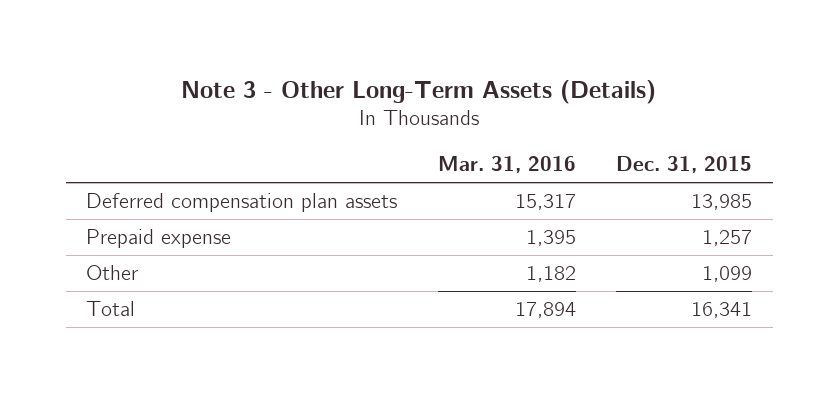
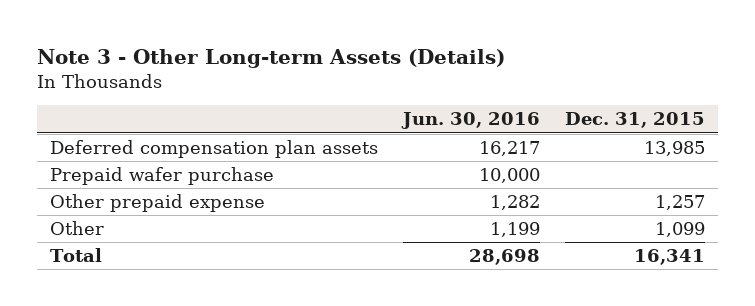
[181,79,657,104] Note 3 - Other Long-Term Assets (Details) -> [37,49,506,69] Note 3 - Other Long-term Assets (Details)
[437,156,576,174] Mar. 31, 2016 -> none
none -> [400,112,540,130] Jun. 30, 2016
none -> [49,167,274,186] Prepaid wafer purchase
[86,229,232,249] Prepaid expense -> [49,194,265,213] Other prepaid expense

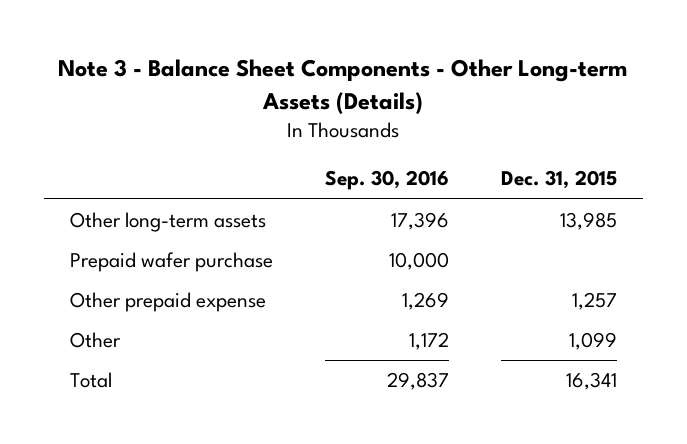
[37,49,506,69] Note 3 - Other Long-term Assets (Details) -> [58,59,628,114] Note 3 - Balance Sheet Components - Other Long-term Assets (Details)
[400,112,540,130] Jun. 30, 2016 -> none
none -> [324,170,449,191] Sep. 30, 2016
[49,140,378,159] Deferred compensation plan assets -> [69,212,266,233] Other long-term assets

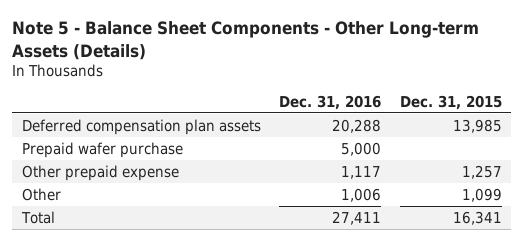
[58,59,628,114] Note 3 - Balance Sheet Components - Other Long-term Assets (Details) -> [12,21,480,60] Note 5 - Balance Sheet Components - Other Long-term Assets (Details)
[324,170,449,191] Sep. 30, 2016 -> none
none -> [279,94,382,110] Dec. 31, 2016
[69,212,266,233] Other long-term assets -> [21,118,261,135] Deferred compensation plan assets

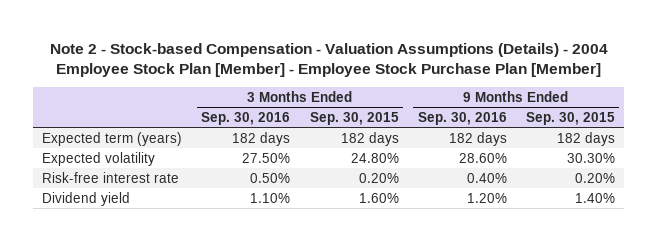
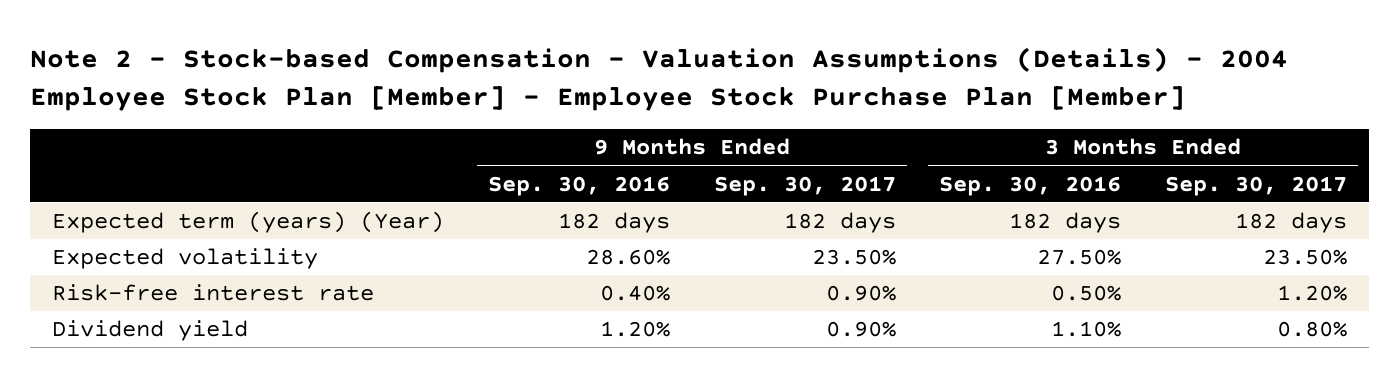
[309,111,399,125] Sep. 30, 2015 -> none
[525,111,615,125] Sep. 30, 2015 -> none
none -> [713,175,896,196] Sep. 30, 2017
none -> [1165,175,1348,196] Sep. 30, 2017
[42,131,183,146] Expected term (years) -> [51,211,444,234] Expected term (years) (Year)

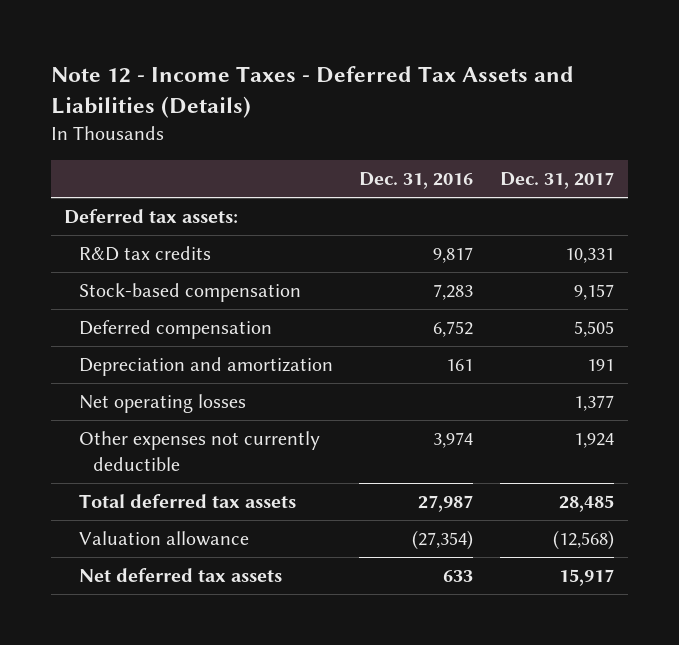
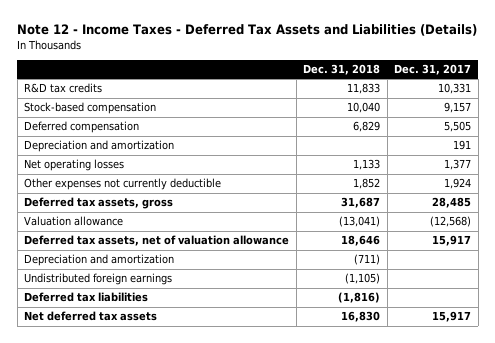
[359,172,474,190] Dec. 31, 2016 -> none
none -> [303,64,381,76] Dec. 31, 2018
[64,209,239,225] Deferred tax assets: -> none
[78,494,296,509] Total deferred tax assets -> [24,197,174,210] Deferred tax assets, gross
none -> [24,235,290,247] Deferred tax assets, net of valuation allowance
none -> [24,254,175,267] Depreciation and amortization
none -> [24,273,173,286] Undistributed foreign earnings
none -> [24,292,149,303] Deferred tax liabilities

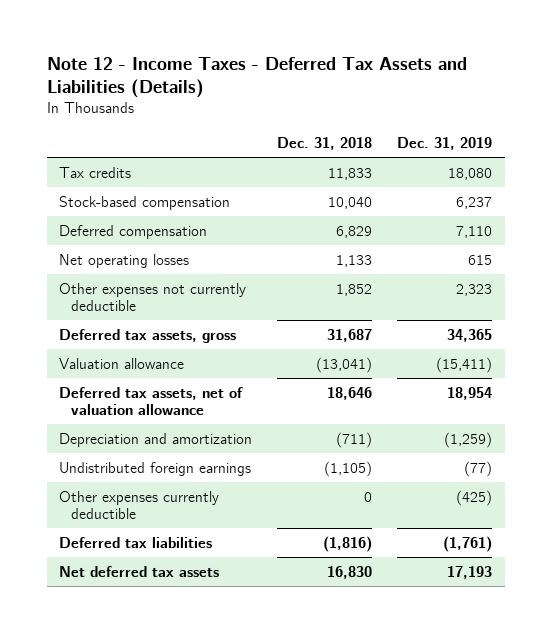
[394,64,472,76] Dec. 31, 2017 -> none
none -> [397,137,493,151] Dec. 31, 2019
[24,83,103,94] R&D tax credits -> [59,166,132,178] Tax credits
[24,140,175,153] Depreciation and amortization -> none
none -> [59,490,220,519] Other expenses currently deductible

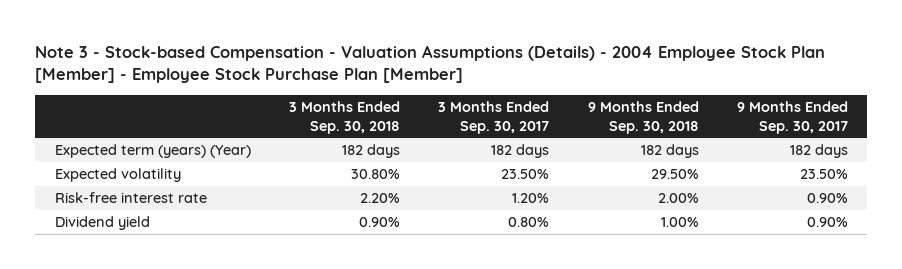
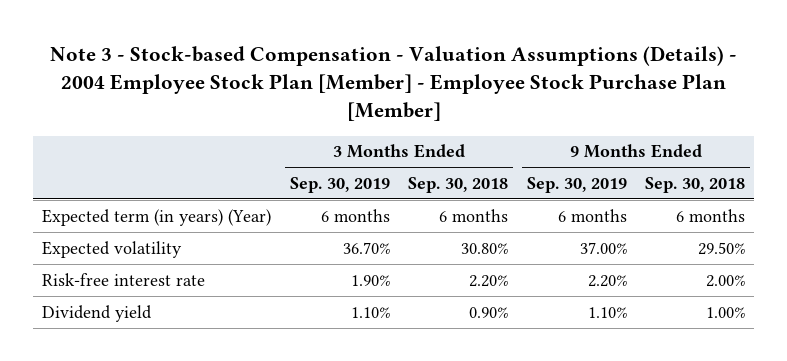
[438,100,550,134] 3 Months Ended Sep. 30, 2017 -> none
[736,100,848,134] 9 Months Ended Sep. 30, 2017 -> none
none -> [289,176,390,193] Sep. 30, 2019
none -> [526,176,627,193] Sep. 30, 2019
[54,144,251,159] Expected term (years) (Year) -> [42,208,272,226] Expected term (in years) (Year)
[341,144,400,159] 182 days -> [439,208,509,222] 6 months
[640,144,699,159] 182 days -> [676,208,746,222] 6 months

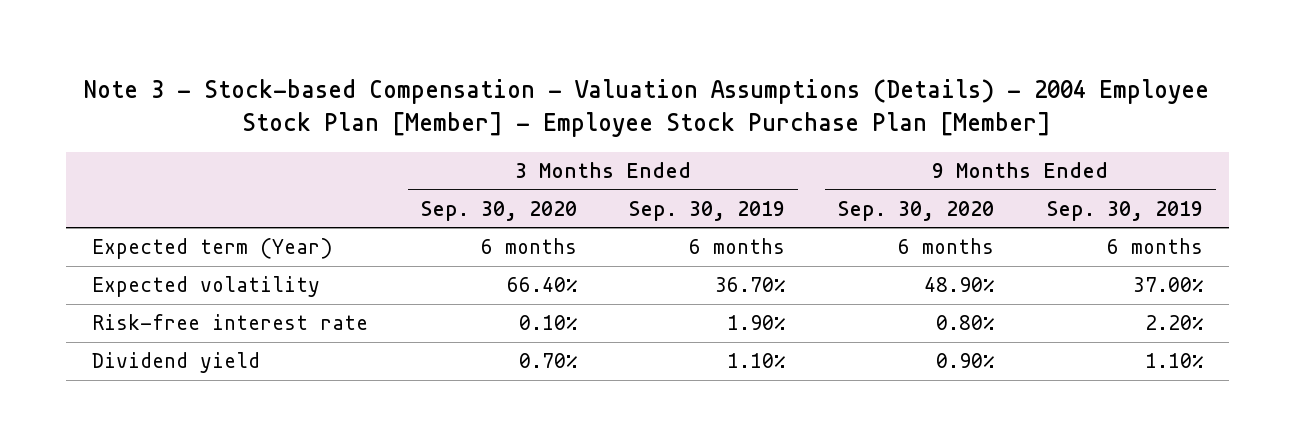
[408,176,509,193] Sep. 30, 2018 -> none
[645,176,746,193] Sep. 30, 2018 -> none
none -> [420,200,577,221] Sep. 30, 2020
none -> [837,200,994,221] Sep. 30, 2020
[42,208,272,226] Expected term (in years) (Year) -> [92,238,334,260] Expected term (Year)

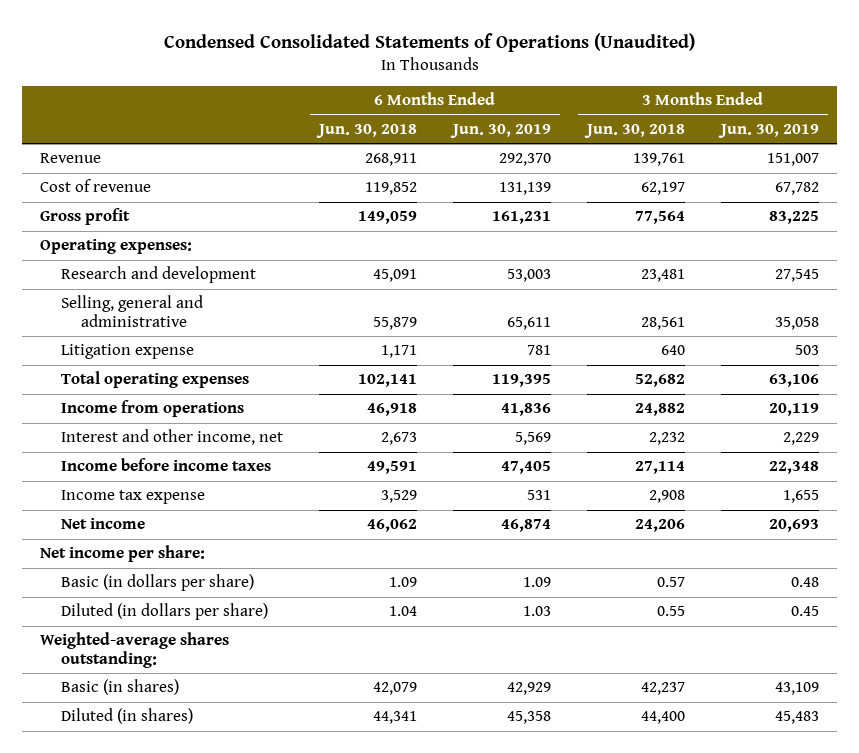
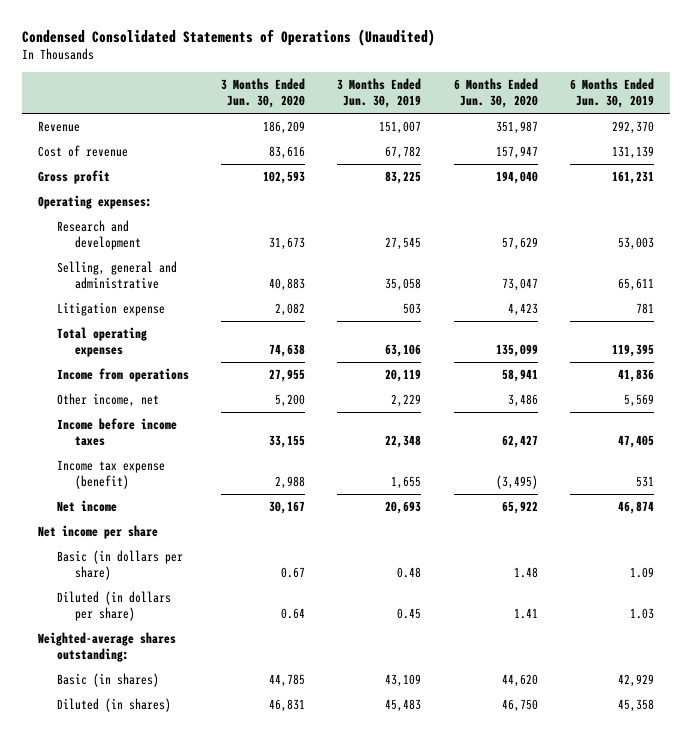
[315,123,417,138] Jun. 30, 2018 -> none
[584,123,686,138] Jun. 30, 2018 -> none
none -> [221,78,306,109] 3 Months Ended Jun. 30, 2020
none -> [453,78,538,109] 6 Months Ended Jun. 30, 2020
[60,429,283,446] Interest and other income, net -> [56,393,159,408] Other income, net
[60,490,205,505] Income tax expense -> [56,460,165,490] Income tax expense (benefit)
[40,545,206,563] Net income per share: -> [38,525,159,540] Net income per share

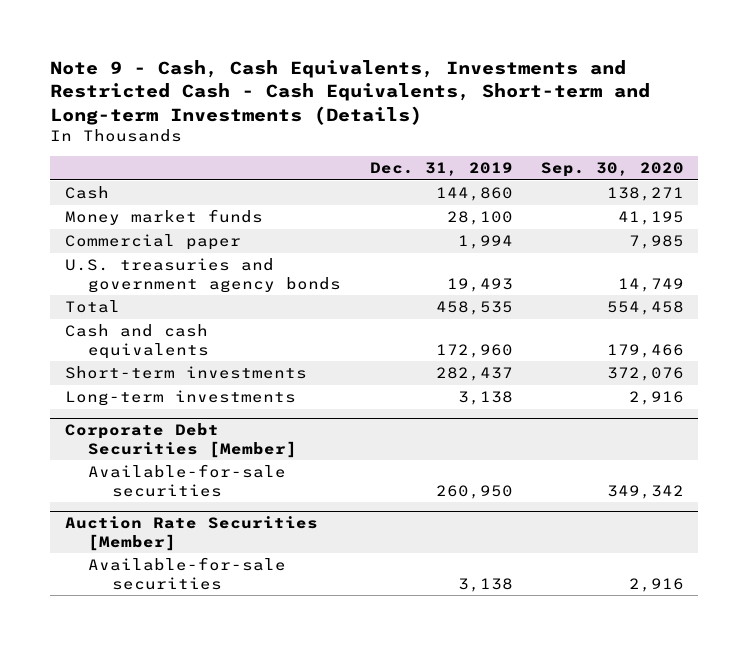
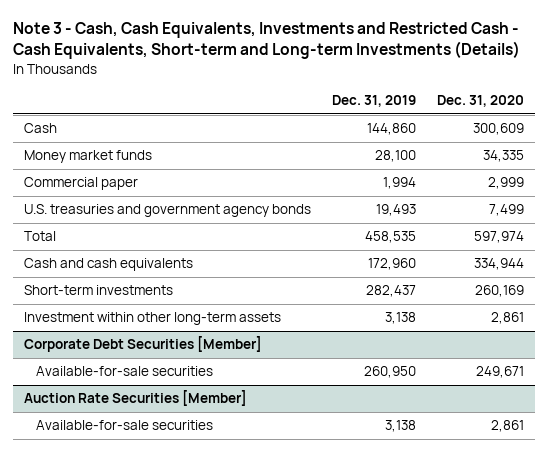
[50,59,651,125] Note 9 - Cash, Cash Equivalents, Investments and Restricted Cash - Cash Equivalents, Short-term and Long-term Investments (Details) -> [13,22,521,60] Note 3 - Cash, Cash Equivalents, Investments and Restricted Cash - Cash Equivalents, Short-term and Long-term Investments (Details)
[541,162,685,178] Sep. 30, 2020 -> none
none -> [437,95,525,108] Dec. 31, 2020
[64,390,296,407] Long-term investments -> [23,312,281,326] Investment within other long-term assets

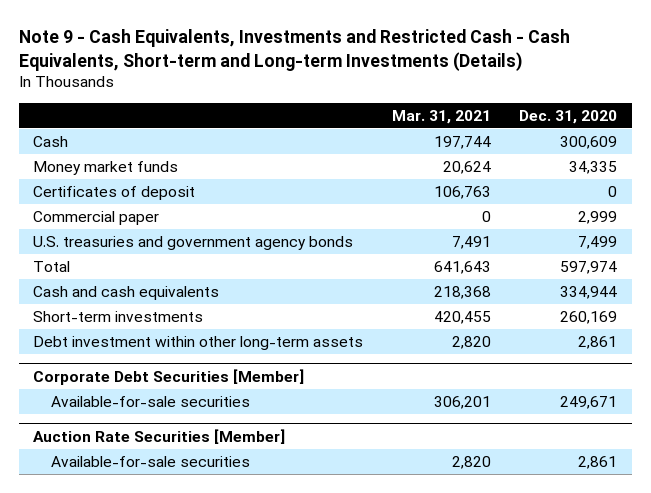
[13,22,521,60] Note 3 - Cash, Cash Equivalents, Investments and Restricted Cash - Cash Equivalents, Short-term and Long-term Investments (Details) -> [19,28,571,71] Note 9 - Cash Equivalents, Investments and Restricted Cash - Cash Equivalents, Short-term and Long-term Investments (Details)
[332,95,417,108] Dec. 31, 2019 -> none
none -> [391,109,491,124] Mar. 31, 2021
none -> [33,186,196,201] Certificates of deposit
[23,312,281,326] Investment within other long-term assets -> [33,336,364,351] Debt investment within other long-term assets

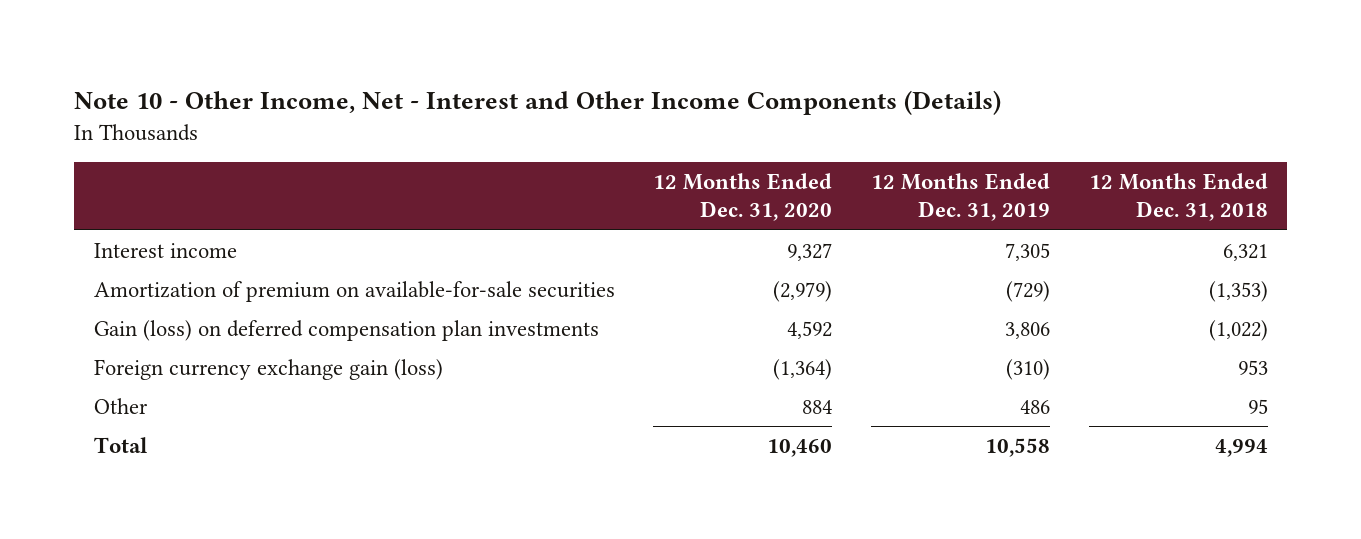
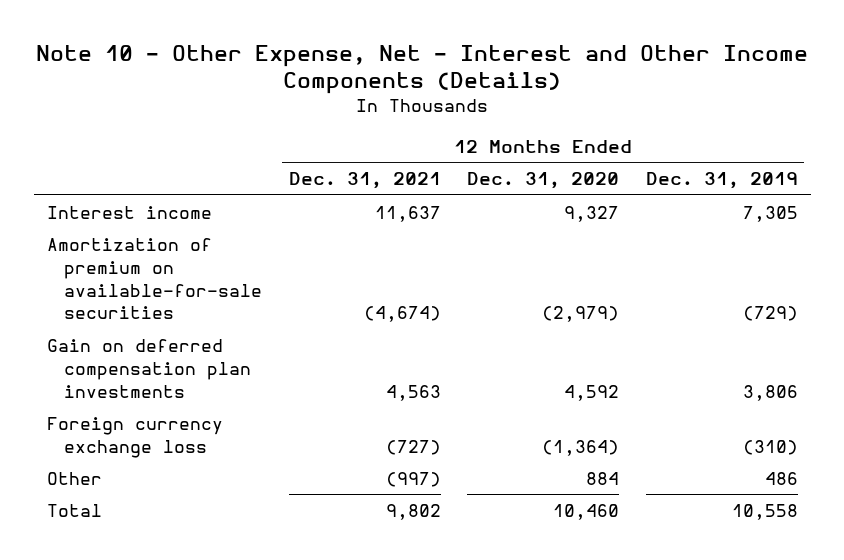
[74,90,1002,116] Note 10 - Other Income, Net - Interest and Other Income Components (Details) -> [36,45,809,95] Note 10 - Other Expense, Net - Interest and Other Income Components (Details)
[1088,173,1268,222] 12 Months Ended Dec. 31, 2018 -> none
none -> [288,172,441,190] Dec. 31, 2021
[93,320,599,342] Gain (loss) on deferred compensation plan investments -> [46,338,252,398] Gain on deferred compensation plan investments
[93,359,443,381] Foreign currency exchange gain (loss) -> [46,416,223,458] Foreign currency exchange loss

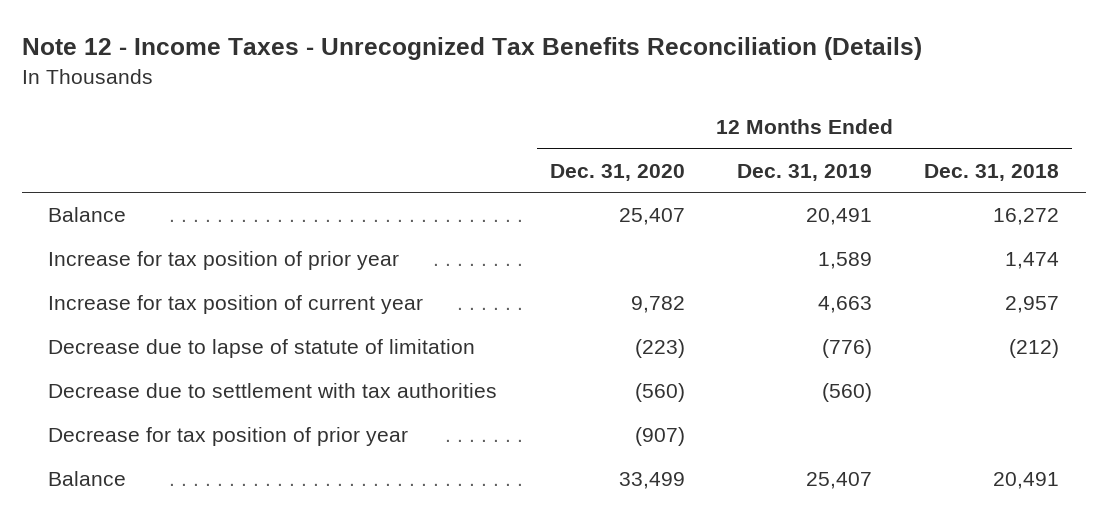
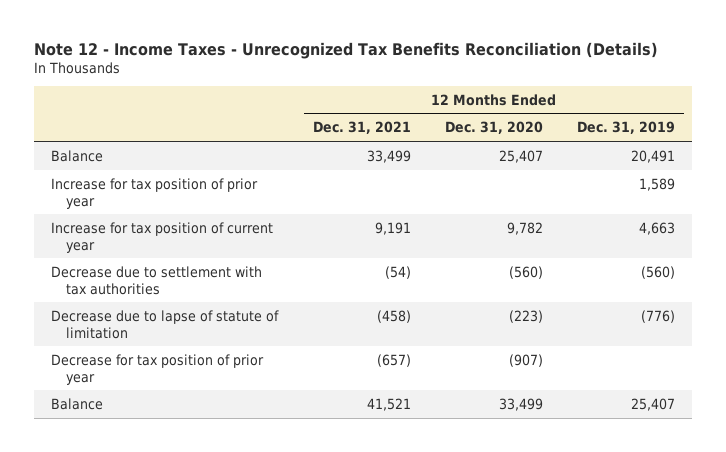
[924,163,1060,181] Dec. 31, 2018 -> none
none -> [312,121,411,135] Dec. 31, 2021
[48,339,476,359] Decrease due to lapse of statute of limitation -> [51,309,280,339] Decrease due to lapse of statute of limitation

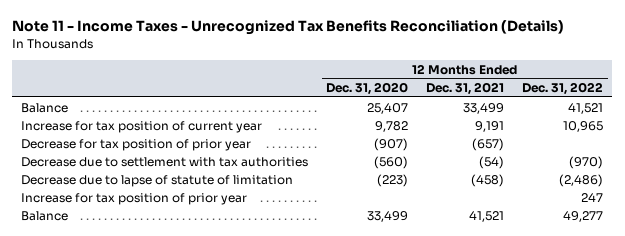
[34,41,659,59] Note 12 - Income Taxes - Unrecognized Tax Benefits Reconciliation (Details) -> [12,20,565,36] Note 11 - Income Taxes - Unrecognized Tax Benefits Reconciliation (Details)
[577,121,676,135] Dec. 31, 2019 -> none
none -> [522,82,604,96] Dec. 31, 2022
[51,353,265,385] Decrease for tax position of prior year -> [21,138,252,151] Decrease for tax position of prior year
[51,177,259,209] Increase for tax position of prior year -> [21,192,248,205] Increase for tax position of prior year

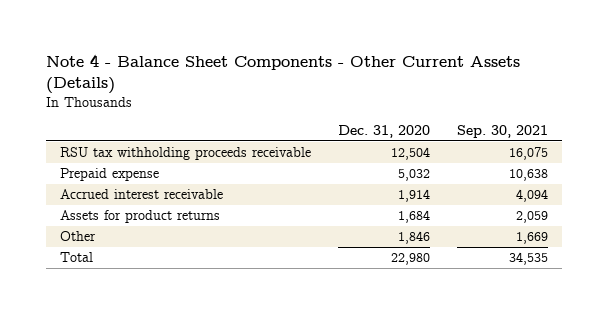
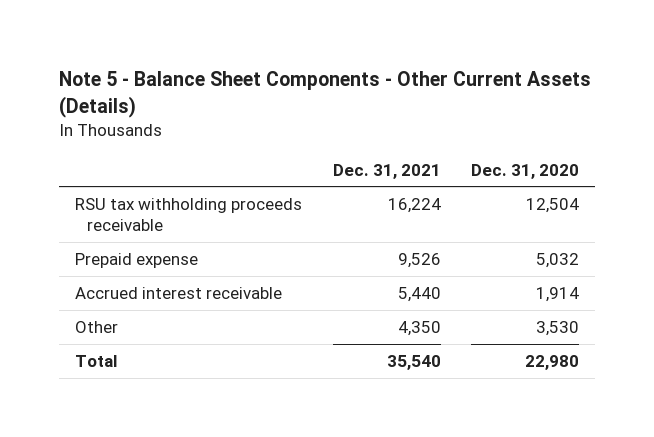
[46,54,521,95] Note 4 - Balance Sheet Components - Other Current Assets (Details) -> [59,71,592,118] Note 5 - Balance Sheet Components - Other Current Assets (Details)
[457,125,549,139] Sep. 30, 2021 -> none
none -> [332,163,441,179] Dec. 31, 2021
[59,209,220,223] Assets for product returns -> none
[398,230,431,244] 1,846 -> [536,320,580,336] 3,530

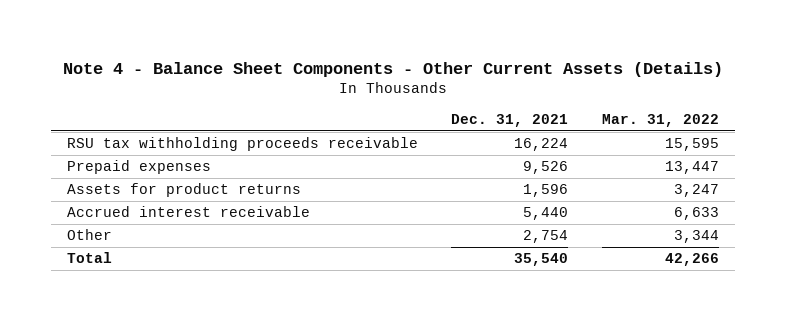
[59,71,592,118] Note 5 - Balance Sheet Components - Other Current Assets (Details) -> [62,61,723,77] Note 4 - Balance Sheet Components - Other Current Assets (Details)
[471,163,580,179] Dec. 31, 2020 -> none
none -> [601,114,719,128] Mar. 31, 2022
[74,252,198,268] Prepaid expense -> [67,160,212,175] Prepaid expenses
none -> [67,183,302,198] Assets for product returns
[397,320,441,336] 4,350 -> [523,230,569,244] 2,754

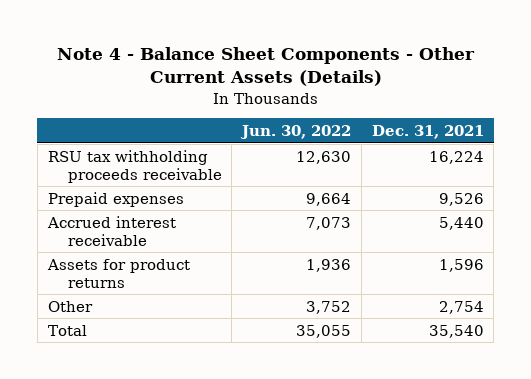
[601,114,719,128] Mar. 31, 2022 -> none
none -> [240,125,352,140] Jun. 30, 2022
[67,183,302,198] Assets for product returns -> [46,258,190,288] Assets for product returns

